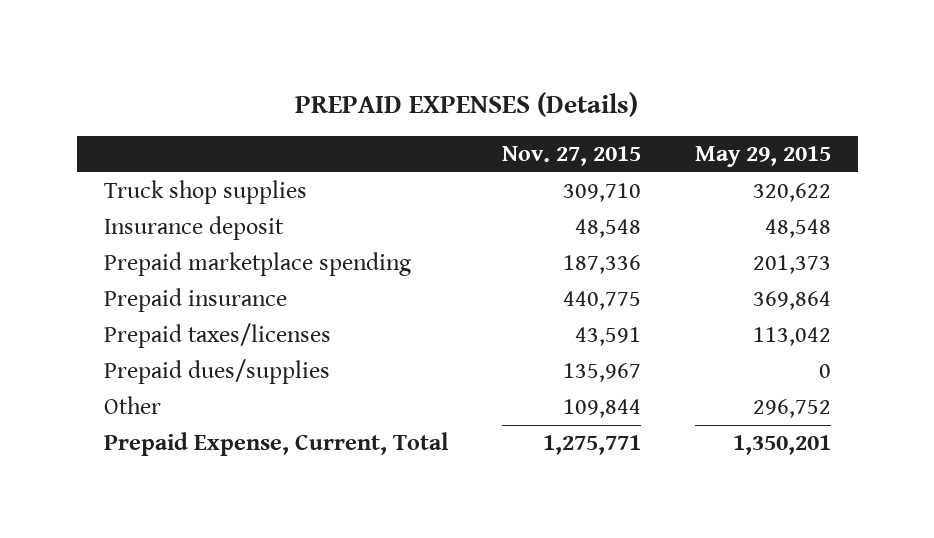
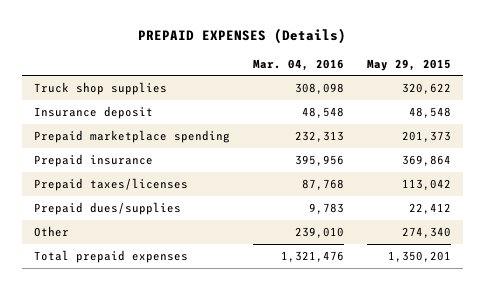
[501,146,641,167] Nov. 27, 2015 -> none
none -> [252,58,344,71] Mar. 04, 2016
[818,364,831,379] 0 -> [409,202,452,214] 22,412
[752,399,831,419] 296,752 -> [402,226,452,238] 274,340
[103,432,449,457] Prepaid Expense, Current, Total -> [33,249,188,263] Total prepaid expenses

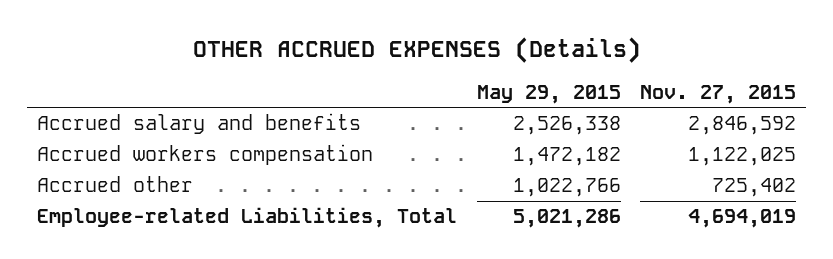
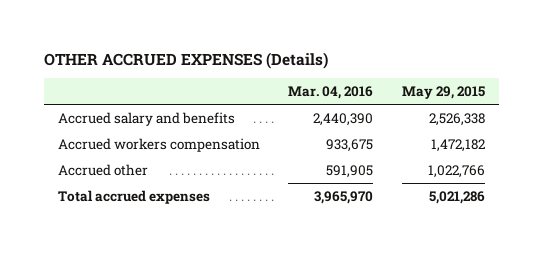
[640,84,797,104] Nov. 27, 2015 -> none
none -> [288,86,374,100] Mar. 04, 2016
[36,207,457,229] Employee-related Liabilities, Total -> [58,189,211,204] Total accrued expenses

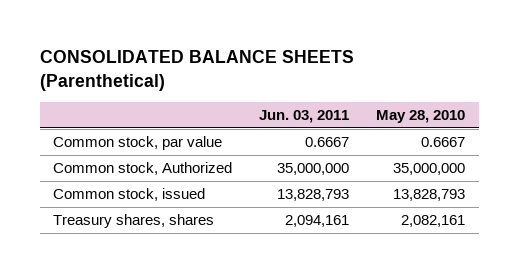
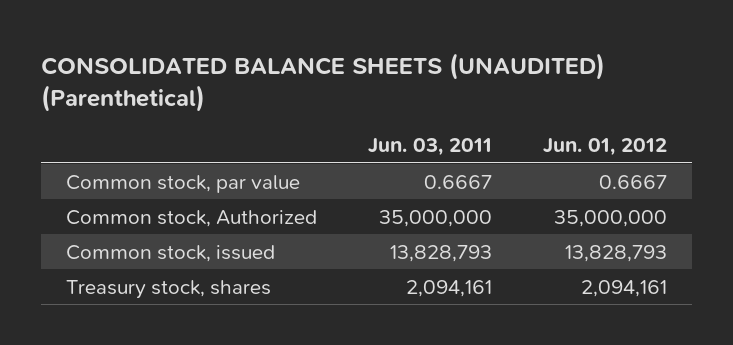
[39,50,354,91] CONSOLIDATED BALANCE SHEETS (Parenthetical) -> [41,52,606,113] CONSOLIDATED BALANCE SHEETS (UNAUDITED) (Parenthetical)
[376,109,466,123] May 28, 2010 -> none
none -> [542,138,667,157] Jun. 01, 2012
[53,214,215,229] Treasury shares, shares -> [66,279,272,299] Treasury stock, shares

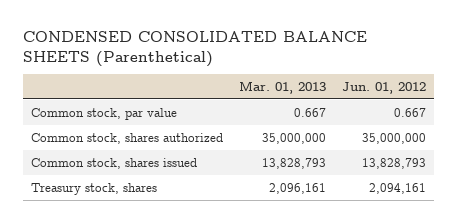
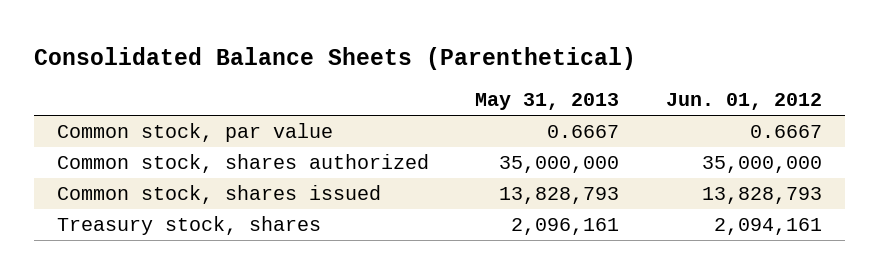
[22,31,367,67] CONDENSED CONSOLIDATED BALANCE SHEETS (Parenthetical) -> [33,46,636,70] Consolidated Balance Sheets (Parenthetical)
[239,80,327,94] Mar. 01, 2013 -> none
none -> [475,93,620,111] May 31, 2013
[394,107,427,117] 0.667 -> [749,124,822,138] 0.6667

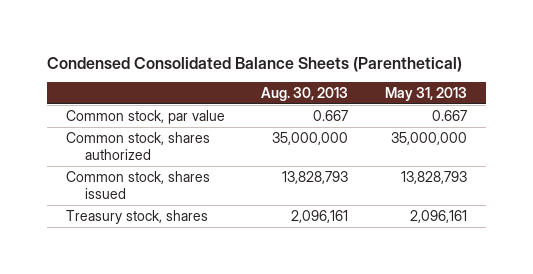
[33,46,636,70] Consolidated Balance Sheets (Parenthetical) -> [47,56,463,72] Condensed Consolidated Balance Sheets (Parenthetical)
[665,93,822,111] Jun. 01, 2012 -> none
none -> [261,87,349,102] Aug. 30, 2013
[547,124,620,138] 0.6667 -> [432,109,468,121] 0.667

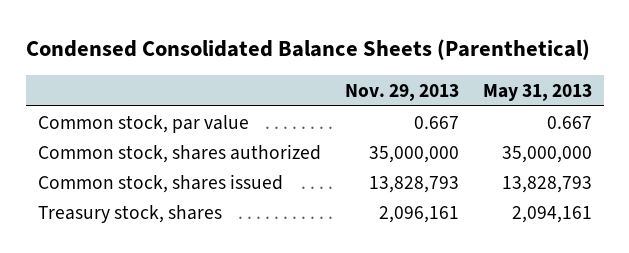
[261,87,349,102] Aug. 30, 2013 -> none
none -> [344,83,459,101] Nov. 29, 2013
[410,209,468,223] 2,096,161 -> [511,205,592,223] 2,094,161

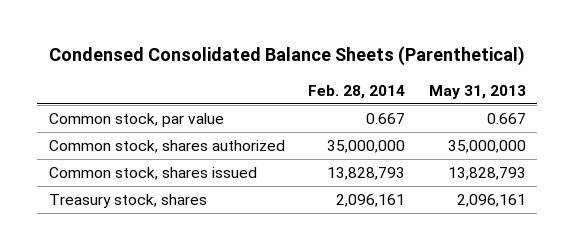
[344,83,459,101] Nov. 29, 2013 -> none
none -> [308,85,406,100] Feb. 28, 2014
[511,205,592,223] 2,094,161 -> [456,193,526,207] 2,096,161

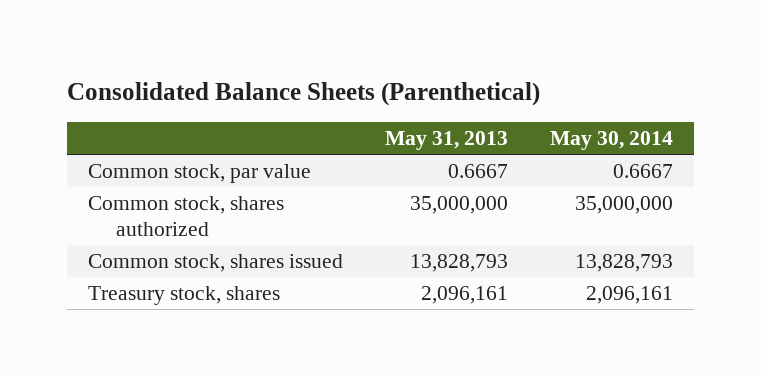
[49,46,526,67] Condensed Consolidated Balance Sheets (Parenthetical) -> [66,82,540,107] Consolidated Balance Sheets (Parenthetical)
[308,85,406,100] Feb. 28, 2014 -> none
none -> [549,130,673,150] May 30, 2014
[486,112,526,124] 0.667 -> [447,164,508,179] 0.6667

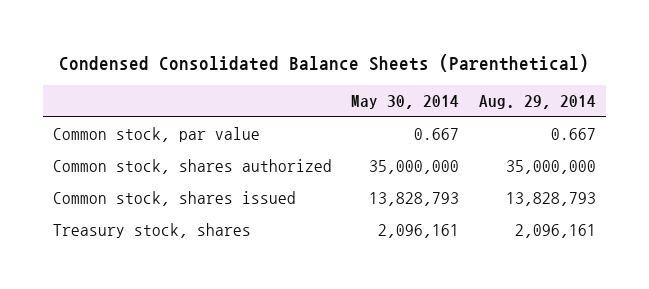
[66,82,540,107] Consolidated Balance Sheets (Parenthetical) -> [59,53,590,72] Condensed Consolidated Balance Sheets (Parenthetical)
[384,130,508,150] May 31, 2013 -> none
none -> [479,95,597,110] Aug. 29, 2014
[612,164,673,179] 0.6667 -> [414,128,460,141] 0.667

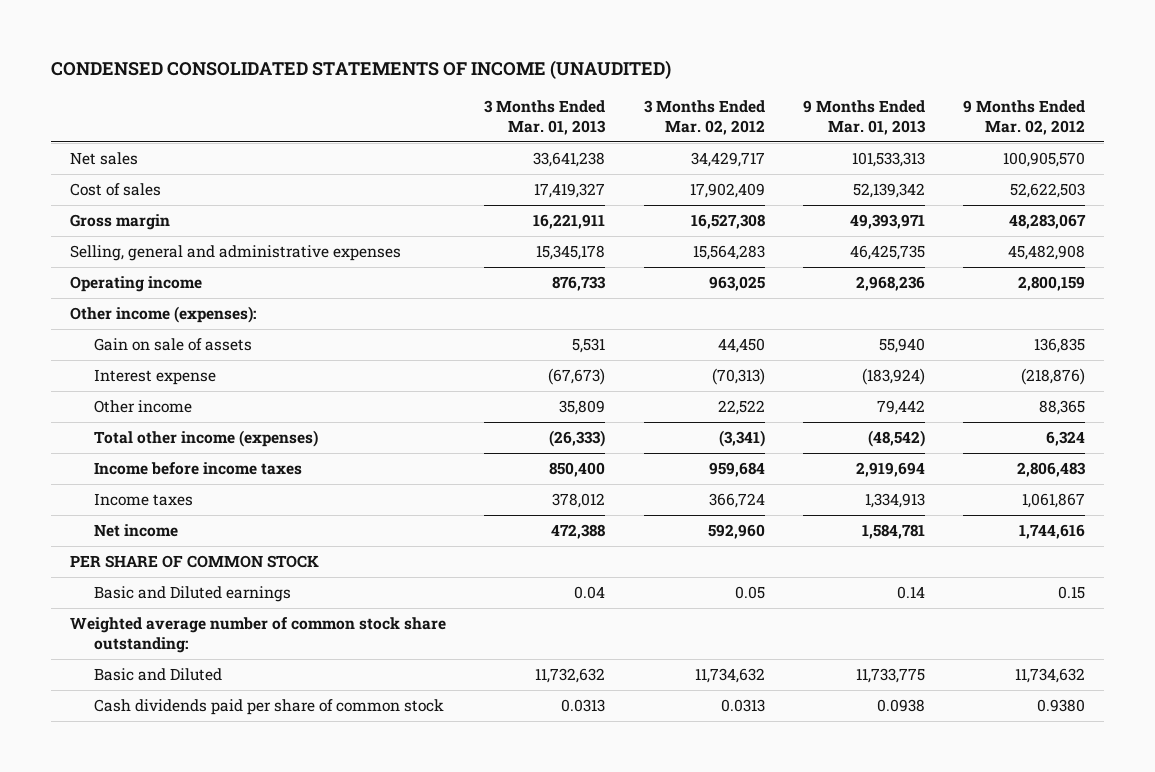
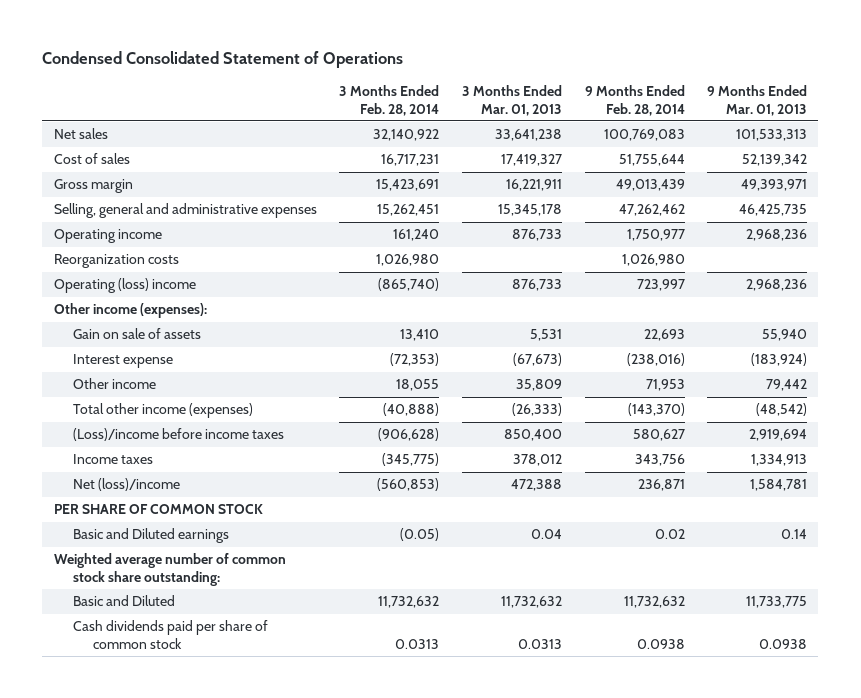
[50,60,671,80] CONDENSED CONSOLIDATED STATEMENTS OF INCOME (UNAUDITED) -> [42,51,404,69] Condensed Consolidated Statement of Operations
[643,99,765,135] 3 Months Ended Mar. 02, 2012 -> none
[963,99,1086,135] 9 Months Ended Mar. 02, 2012 -> none
none -> [339,85,440,116] 3 Months Ended Feb. 28, 2014
none -> [584,85,685,116] 9 Months Ended Feb. 28, 2014
none -> [53,254,179,269] Reorganization costs
none -> [53,278,196,294] Operating (loss) income
[94,462,303,476] Income before income taxes -> [73,428,285,442] (Loss)/income before income taxes
[94,524,179,538] Net income -> [73,478,181,492] Net (loss)/income

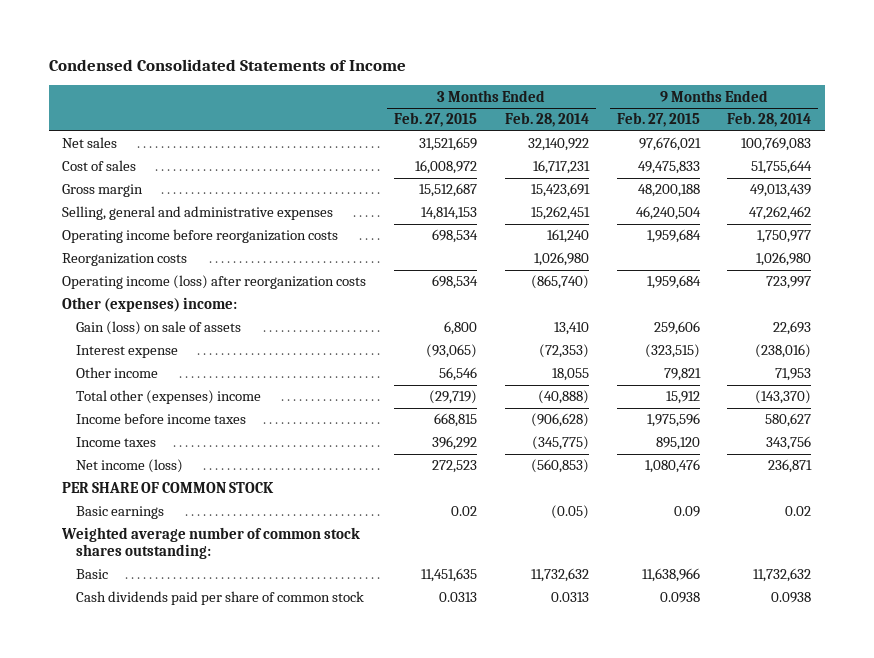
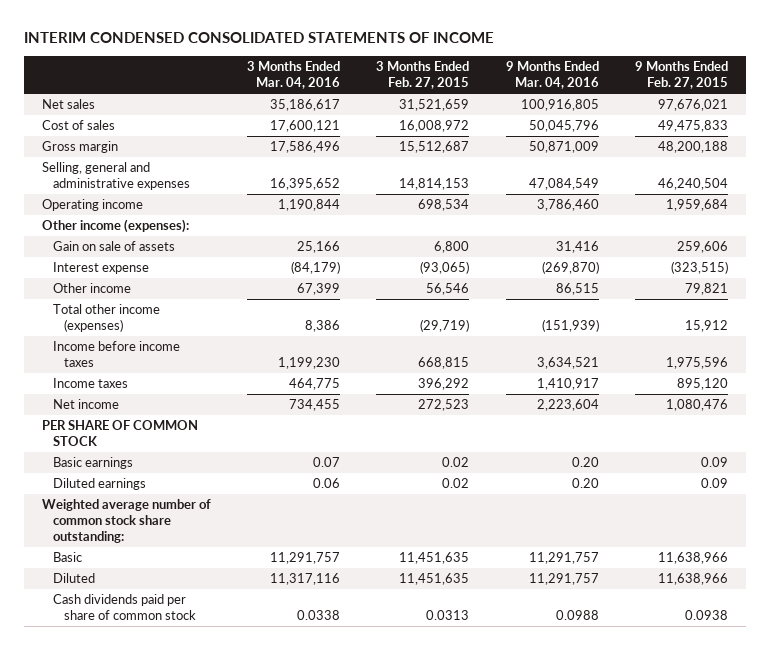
[48,58,406,71] Condensed Consolidated Statements of Income -> [23,32,494,44] INTERIM CONDENSED CONSOLIDATED STATEMENTS OF INCOME
[504,112,589,128] Feb. 28, 2014 -> none
[727,112,812,128] Feb. 28, 2014 -> none
none -> [247,61,341,90] 3 Months Ended Mar. 04, 2016
none -> [505,61,599,90] 9 Months Ended Mar. 04, 2016
[62,229,339,244] Operating income before reorganization costs -> none
[62,253,188,267] Reorganization costs -> none
[62,275,367,290] Operating income (loss) after reorganization costs -> [41,199,143,212] Operating income
[62,297,238,313] Other (expenses) income: -> [41,219,189,234] Other income (expenses):
[75,321,241,336] Gain (loss) on sale of assets -> [53,241,176,252] Gain on sale of assets
[75,390,261,405] Total other (expenses) income -> [53,304,161,332] Total other income (expenses)
[75,459,183,474] Net income (loss) -> [53,399,120,410] Net income
none -> [53,478,147,491] Diluted earnings
[61,527,361,560] Weighted average number of common stock shares outstanding: -> [41,499,211,543] Weighted average number of common stock share outstanding:
none -> [53,573,96,584] Diluted

